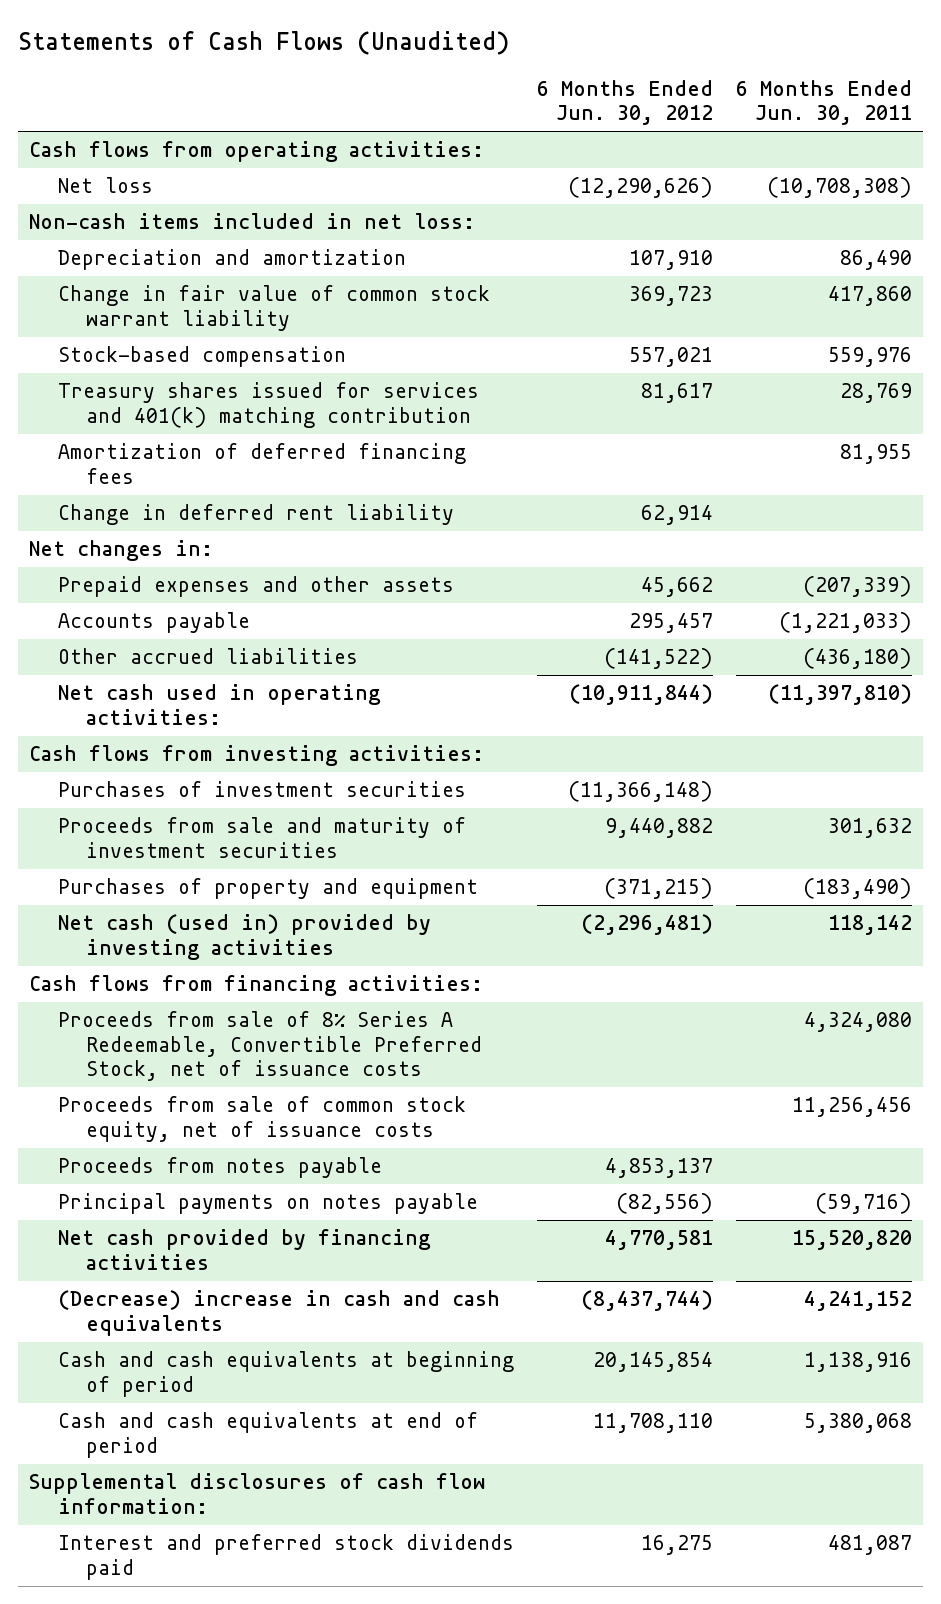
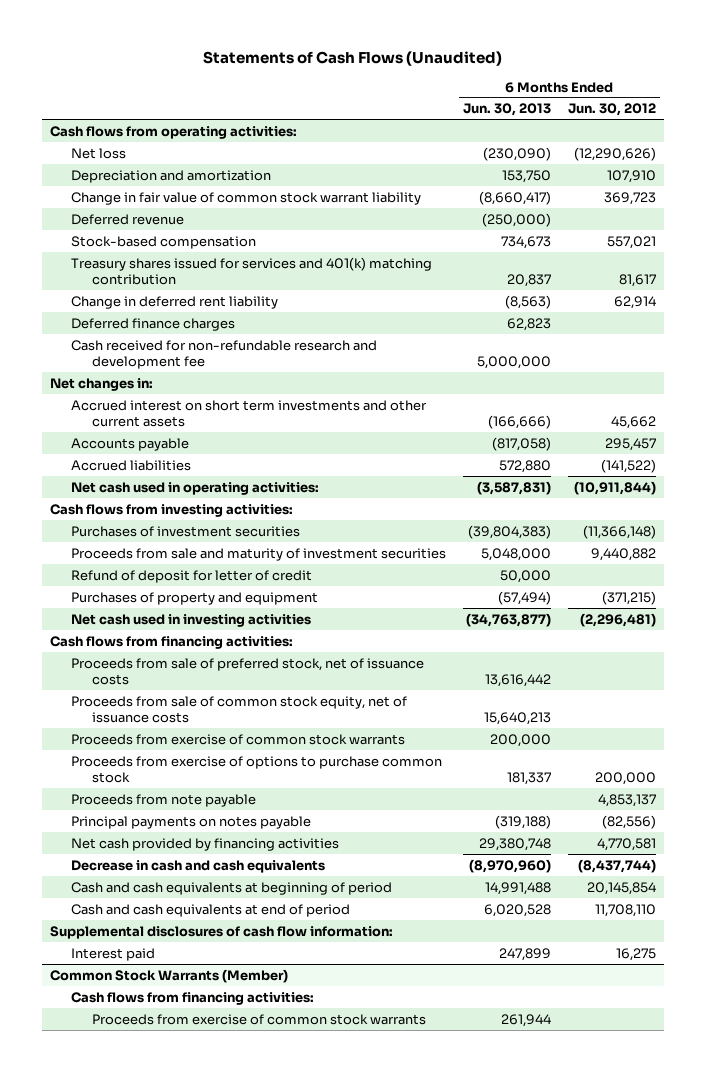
[735,79,912,126] 6 Months Ended Jun. 30, 2011 -> none
none -> [462,103,551,117] Jun. 30, 2013
[29,213,476,230] Non-cash items included in net loss: -> none
none -> [71,213,185,225] Deferred revenue
[57,443,466,484] Amortization of deferred financing fees -> none
none -> [71,317,236,331] Deferred finance charges
none -> [71,339,378,369] Cash received for non-refundable research and development fee
[57,576,454,598] Prepaid expenses and other assets -> [71,399,428,427] Accrued interest on short term investments and other current assets
[57,648,358,665] Other accrued liabilities -> [71,459,192,471] Accrued liabilities
none -> [71,569,313,583] Refund of deposit for letter of credit
[57,914,431,960] Net cash (used in) provided by investing activities -> [71,613,312,627] Net cash used in investing activities
[57,1011,483,1082] Proceeds from sale of 8% Series A Redeemable, Convertible Preferred Stock, net of issuance costs -> [71,657,425,685] Proceeds from sale of preferred stock, net of issuance costs
none -> [71,733,406,745] Proceeds from exercise of common stock warrants
none -> [71,755,443,783] Proceeds from exercise of options to purchase common stock
[57,1157,382,1179] Proceeds from notes payable -> [71,793,257,807] Proceeds from note payable
[57,1290,500,1336] (Decrease) increase in cash and cash equivalents -> [71,859,326,873] Decrease in cash and cash equivalents
[57,1534,514,1580] Interest and preferred stock dividends paid -> [71,947,156,961] Interest paid
none -> [50,968,289,983] Common Stock Warrants (Member)
none -> [71,991,315,1005] Cash flows from financing activities:
none -> [92,1013,427,1025] Proceeds from exercise of common stock warrants

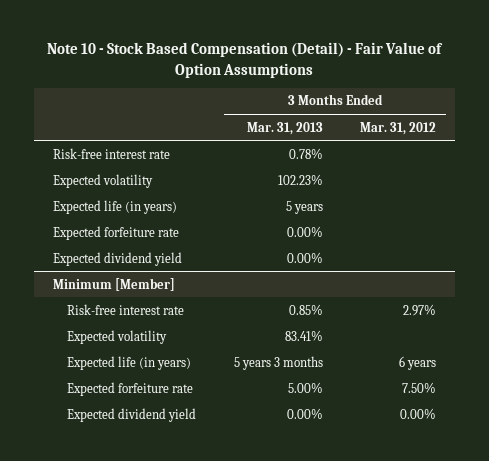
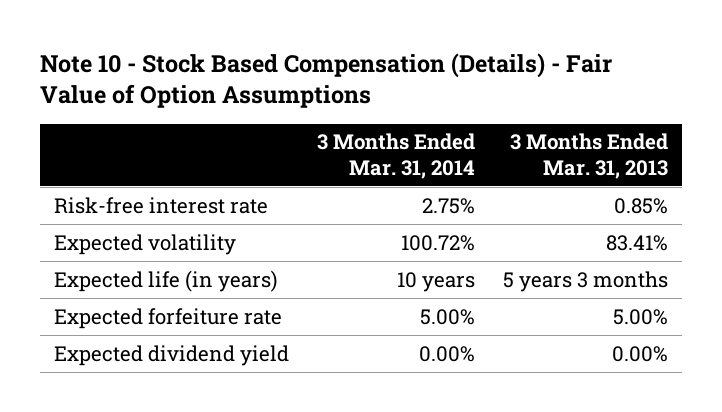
[47,42,444,78] Note 10 - Stock Based Compensation (Detail) - Fair Value of Option Assumptions -> [39,52,612,109] Note 10 - Stock Based Compensation (Details) - Fair Value of Option Assumptions
[360,121,437,135] Mar. 31, 2012 -> none
none -> [316,133,475,179] 3 Months Ended Mar. 31, 2014
[52,147,170,159] Risk-free interest rate -> none
[52,173,153,188] Expected volatility -> none
[52,199,177,214] Expected life (in years) -> none
[52,225,179,240] Expected forfeiture rate -> none
[52,251,182,266] Expected dividend yield -> none
[52,277,175,291] Minimum [Member] -> none

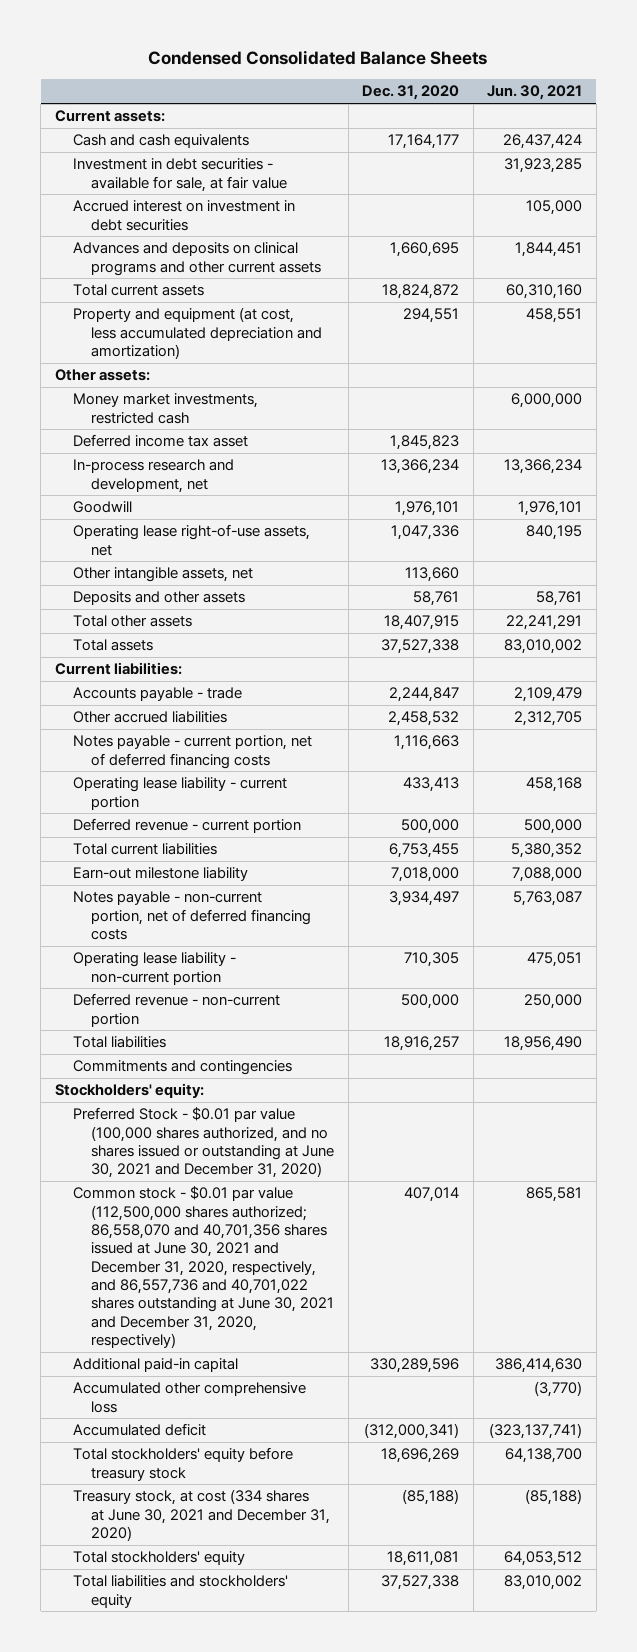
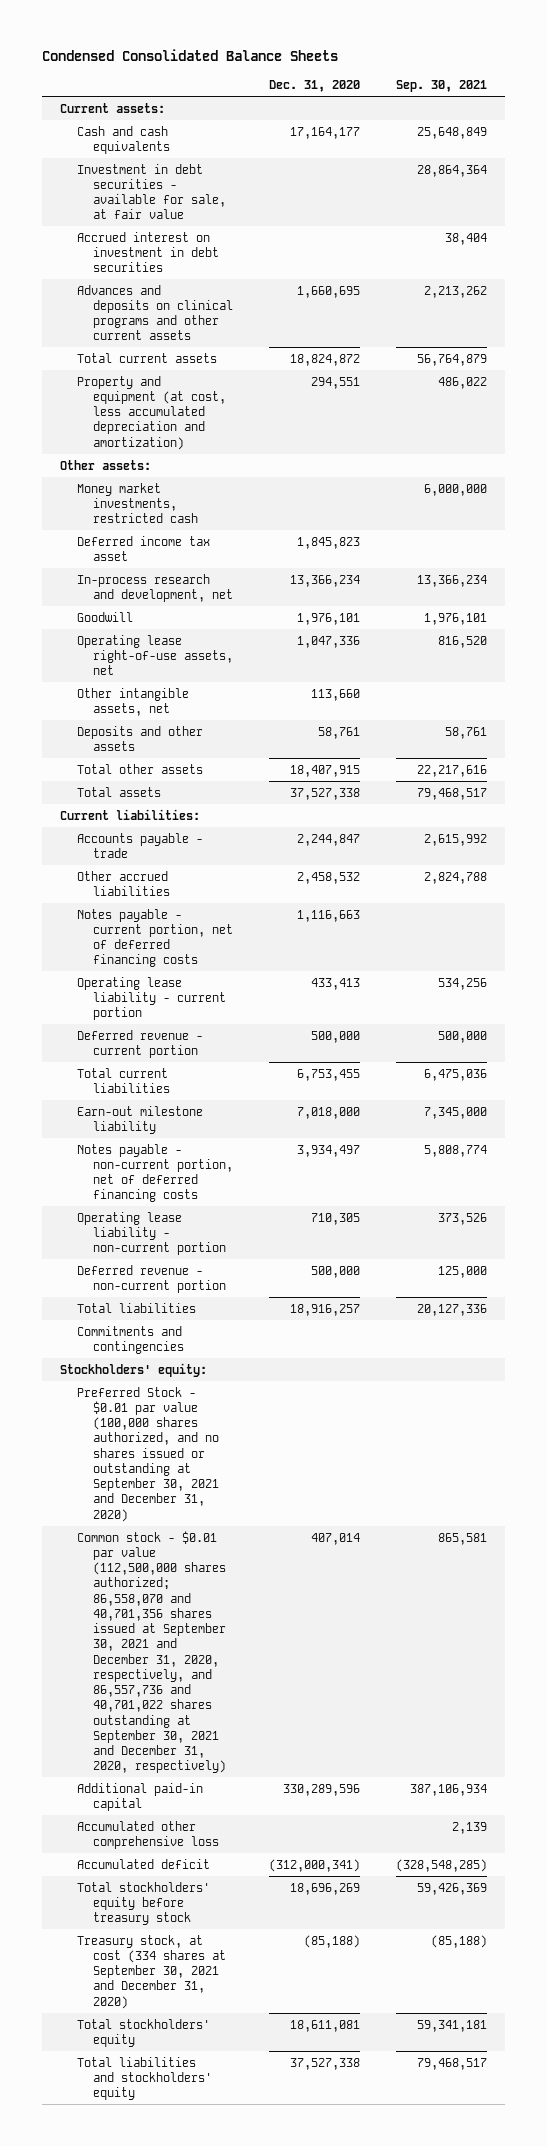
[487,85,583,101] Jun. 30, 2021 -> none
none -> [395,80,487,93] Sep. 30, 2021
[72,1107,335,1179] Preferred Stock - $0.01 par value (100,000 shares authorized, and no shares issued or outstanding at June 30, 2021 and December 31, 2020) -> [76,1386,220,1522] Preferred Stock - $0.01 par value (100,000 shares authorized, and no shares issued or outstanding at September 30, 2021 and December 31, 2020)
[72,1186,335,1348] Common stock - $0.01 par value (112,500,000 shares authorized; 86,558,070 and 40,701,356 shares issued at June 30, 2021 and December 31, 2020, respectively, and 86,557,736 and 40,701,022 shares outstanding at June 30, 2021 and December 31, 2020, respectively) -> [76,1530,227,1774] Common stock - $0.01 par value (112,500,000 shares authorized; 86,558,070 and 40,701,356 shares issued at September 30, 2021 and December 31, 2020, respectively, and 86,557,736 and 40,701,022 shares outstanding at September 30, 2021 and December 31, 2020, respectively)
[72,1489,331,1542] Treasury stock, at cost (334 shares at June 30, 2021 and December 31, 2020) -> [76,1934,227,2009] Treasury stock, at cost (334 shares at September 30, 2021 and December 31, 2020)

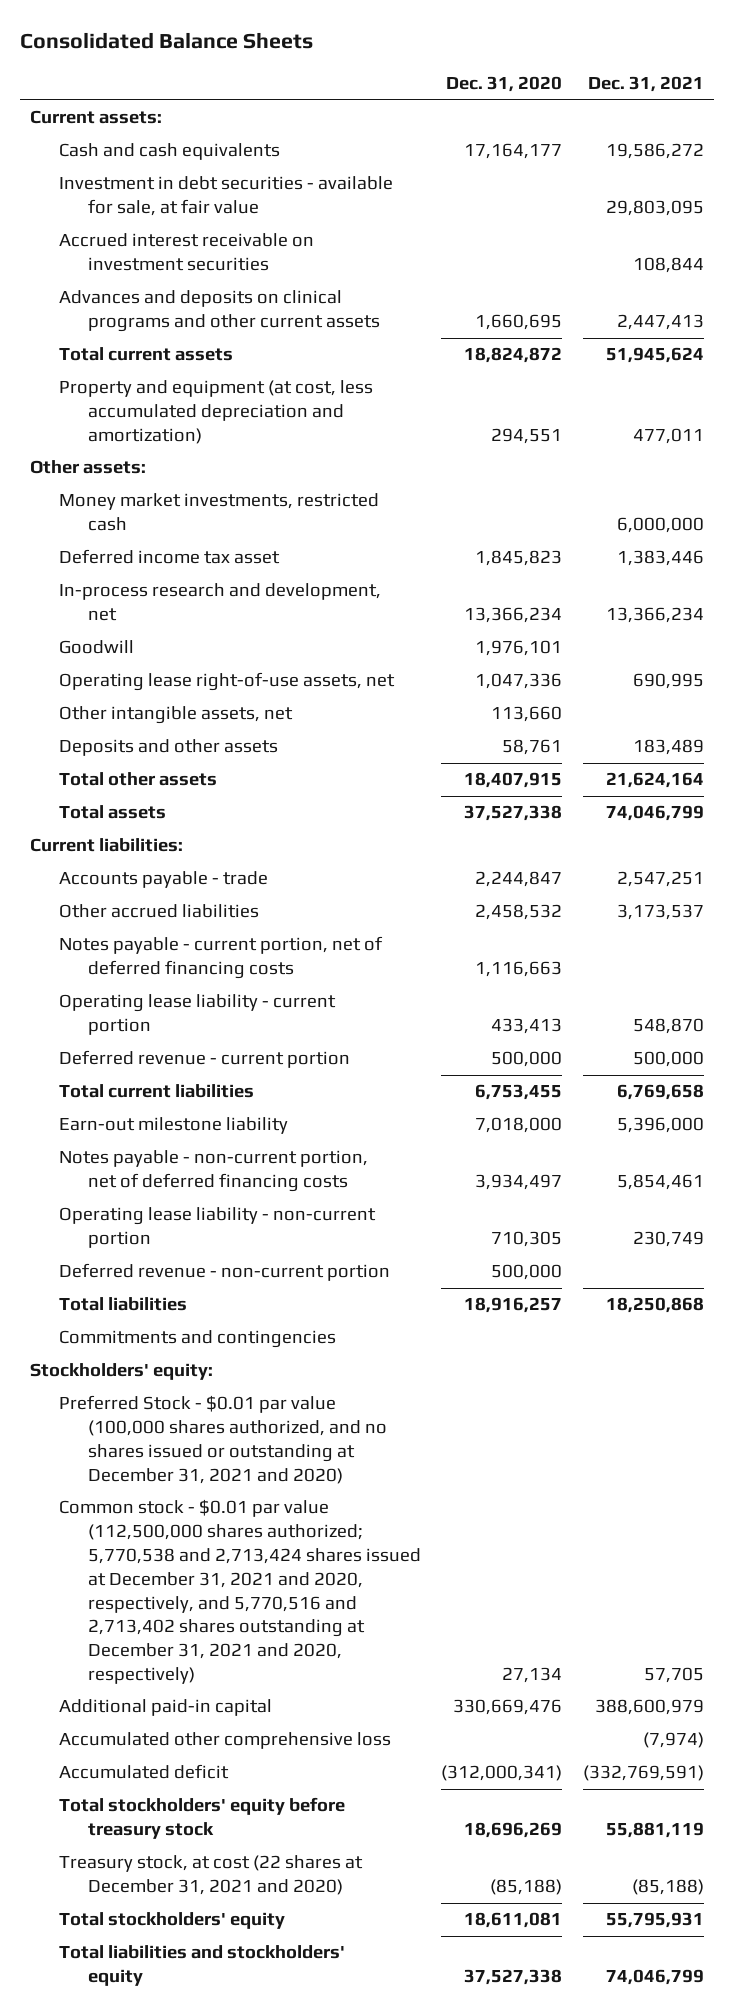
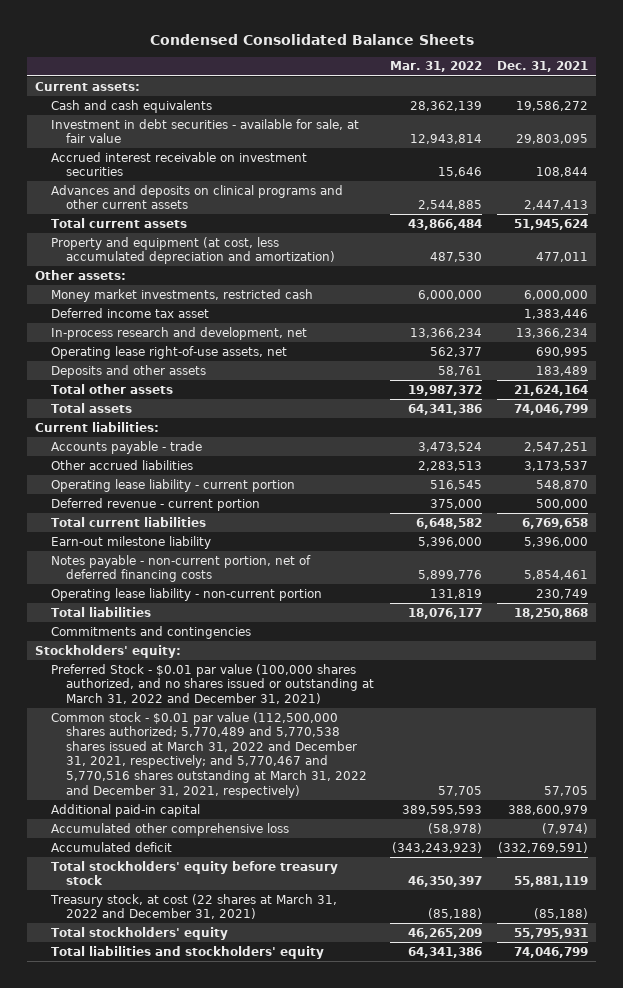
[19,32,313,50] Consolidated Balance Sheets -> [149,34,474,46] Condensed Consolidated Balance Sheets
[446,76,563,93] Dec. 31, 2020 -> none
none -> [389,61,482,73] Mar. 31, 2022
[58,640,134,655] Goodwill -> none
[58,706,293,725] Other intangible assets, net -> none
[58,936,383,980] Notes payable - current portion, net of deferred financing costs -> none
[58,1263,390,1282] Deferred revenue - non-current portion -> none
[58,1395,387,1484] Preferred Stock - $0.01 par value (100,000 shares authorized, and no shares issued or outstanding at December 31, 2021 and 2020) -> [50,663,375,704] Preferred Stock - $0.01 par value (100,000 shares authorized, and no shares issued or outstanding at March 31, 2022 and December 31, 2021)
[58,1499,421,1684] Common stock - $0.01 par value (112,500,000 shares authorized; 5,770,538 and 2,713,424 shares issued at December 31, 2021 and 2020, respectively, and 5,770,516 and 2,713,402 shares outstanding at December 31, 2021 and 2020, respectively) -> [50,711,368,798] Common stock - $0.01 par value (112,500,000 shares authorized; 5,770,489 and 5,770,538 shares issued at March 31, 2022 and December 31, 2021, respectively; and 5,770,467 and 5,770,516 shares outstanding at March 31, 2022 and December 31, 2021, respectively)
[58,1855,363,1896] Treasury stock, at cost (22 shares at December 31, 2021 and 2020) -> [49,893,337,920] Treasury stock, at cost (22 shares at March 31, 2022 and December 31, 2021)

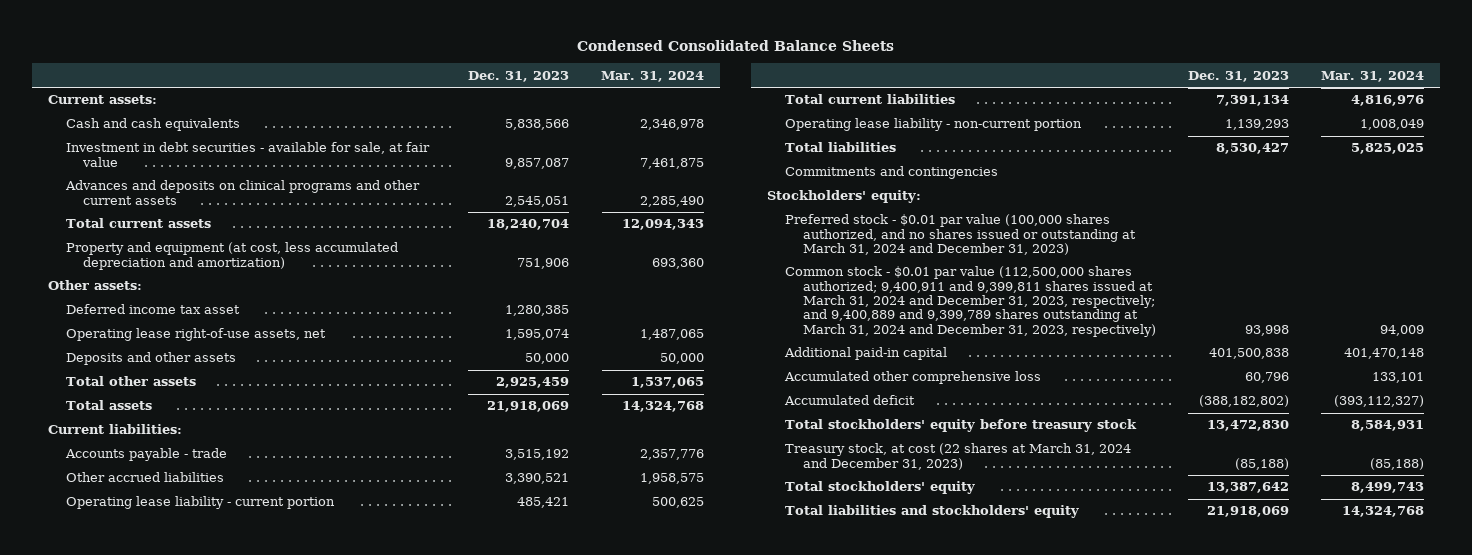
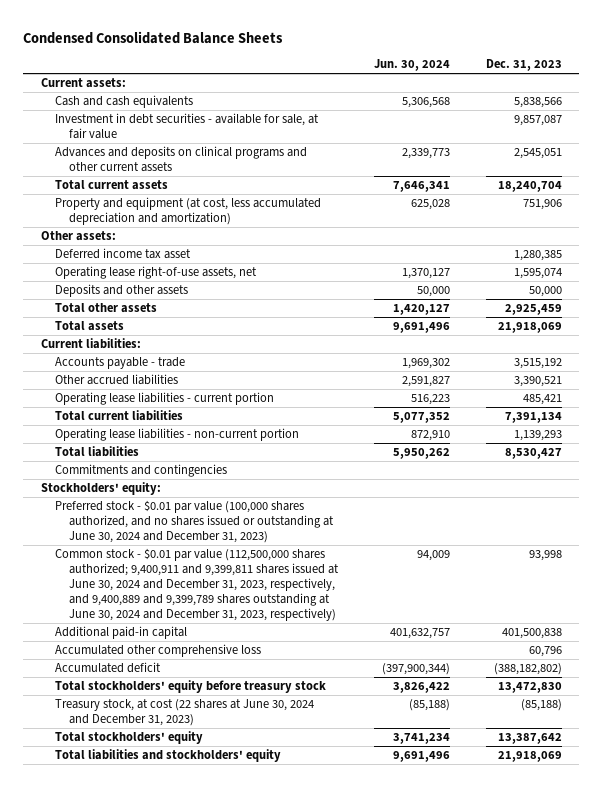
[601,70,705,82] Mar. 31, 2024 -> none
none -> [373,59,450,72] Jun. 30, 2024
[65,496,335,510] Operating lease liability - current portion -> [55,392,275,406] Operating lease liabilities - current portion
[785,118,1083,132] Operating lease liability - non-current portion -> [55,428,300,442] Operating lease liabilities - non-current portion
[785,214,1137,256] Preferred stock - $0.01 par value (100,000 shares authorized, and no shares issued or outstanding at March 31, 2024 and December 31, 2023) -> [55,500,335,543] Preferred stock - $0.01 par value (100,000 shares authorized, and no shares issued or outstanding at June 30, 2024 and December 31, 2023)
[785,266,1157,337] Common stock - $0.01 par value (112,500,000 shares authorized; 9,400,911 and 9,399,811 shares issued at March 31, 2024 and December 31, 2023, respectively; and 9,400,889 and 9,399,789 shares outstanding at March 31, 2024 and December 31, 2023, respectively) -> [55,548,340,621] Common stock - $0.01 par value (112,500,000 shares authorized; 9,400,911 and 9,399,811 shares issued at June 30, 2024 and December 31, 2023, respectively, and 9,400,889 and 9,399,789 shares outstanding at June 30, 2024 and December 31, 2023, respectively)
[785,443,1132,470] Treasury stock, at cost (22 shares at March 31, 2024 and December 31, 2023) -> [55,699,315,727] Treasury stock, at cost (22 shares at June 30, 2024 and December 31, 2023)

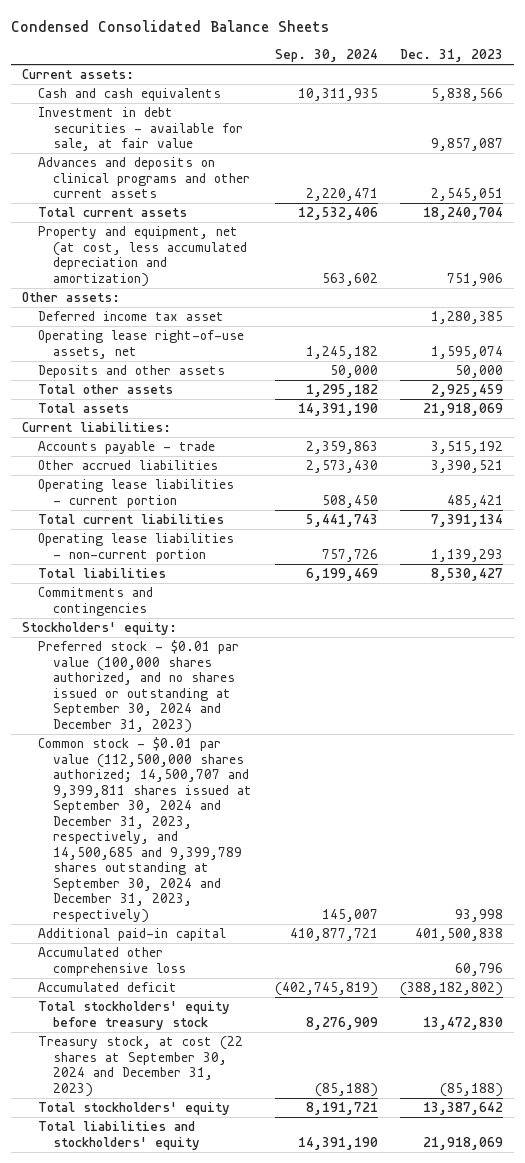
[373,59,450,72] Jun. 30, 2024 -> none
none -> [274,49,378,63] Sep. 30, 2024
[55,197,322,226] Property and equipment (at cost, less accumulated depreciation and amortization) -> [37,226,248,287] Property and equipment, net (at cost, less accumulated depreciation and amortization)
[55,500,335,543] Preferred stock - $0.01 par value (100,000 shares authorized, and no shares issued or outstanding at June 30, 2024 and December 31, 2023) -> [37,640,239,733] Preferred stock - $0.01 par value (100,000 shares authorized, and no shares issued or outstanding at September 30, 2024 and December 31, 2023)
[55,548,340,621] Common stock - $0.01 par value (112,500,000 shares authorized; 9,400,911 and 9,399,811 shares issued at June 30, 2024 and December 31, 2023, respectively, and 9,400,889 and 9,399,789 shares outstanding at June 30, 2024 and December 31, 2023, respectively) -> [37,737,253,923] Common stock - $0.01 par value (112,500,000 shares authorized; 14,500,707 and 9,399,811 shares issued at September 30, 2024 and December 31, 2023, respectively, and 14,500,685 and 9,399,789 shares outstanding at September 30, 2024 and December 31, 2023, respectively)
[55,699,315,727] Treasury stock, at cost (22 shares at June 30, 2024 and December 31, 2023) -> [37,1036,243,1097] Treasury stock, at cost (22 shares at September 30, 2024 and December 31, 2023)

